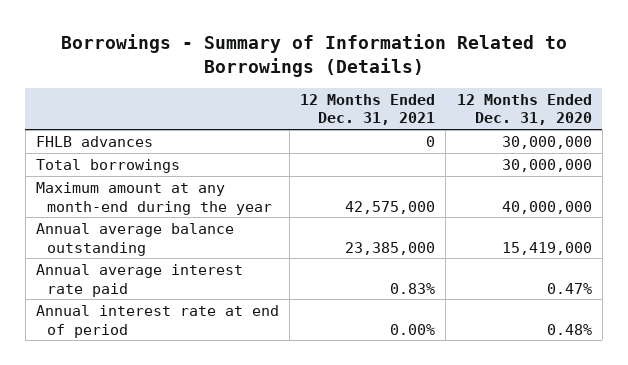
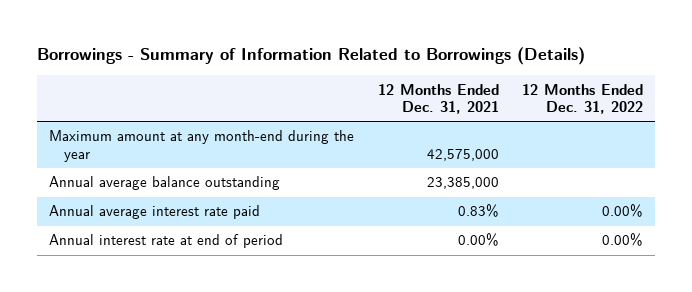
[456,93,592,126] 12 Months Ended Dec. 31, 2020 -> none
none -> [522,83,644,115] 12 Months Ended Dec. 31, 2022
[36,136,154,148] FHLB advances -> none
[36,159,181,174] Total borrowings -> none

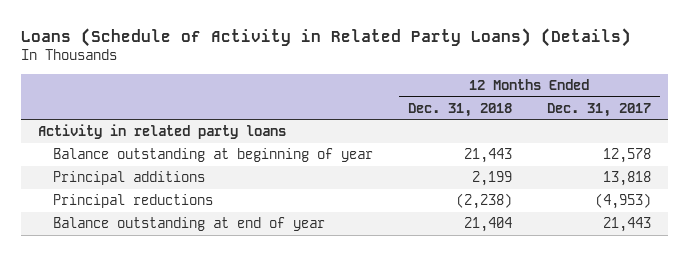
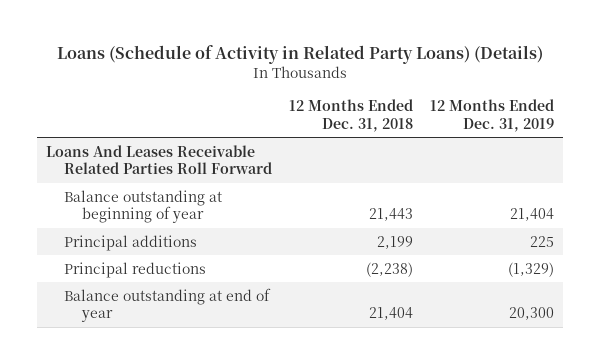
[546,102,651,117] Dec. 31, 2017 -> none
none -> [430,98,555,132] 12 Months Ended Dec. 31, 2019
[38,124,287,140] Activity in related party loans -> [45,144,273,175] Loans And Leases Receivable Related Parties Roll Forward

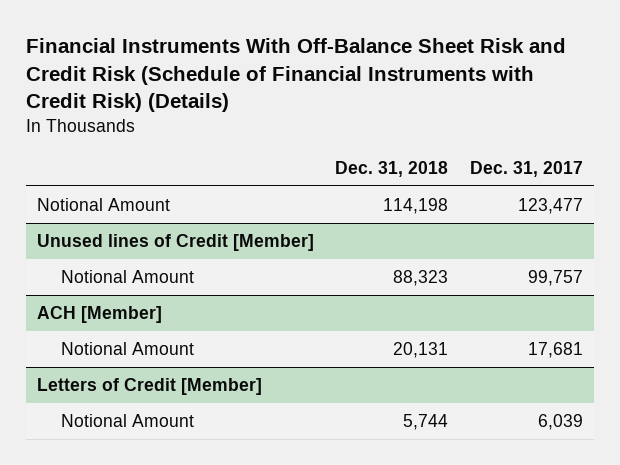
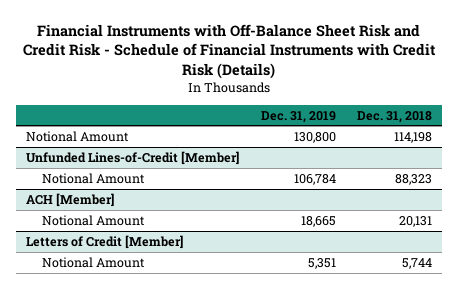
[25,38,566,113] Financial Instruments With Off-Balance Sheet Risk and Credit Risk (Schedule of Financial Instruments with Credit Risk) (Details) -> [23,23,437,79] Financial Instruments with Off-Balance Sheet Risk and Credit Risk - Schedule of Financial Instruments with Credit Risk (Details)
[469,161,583,178] Dec. 31, 2017 -> none
none -> [260,110,336,123] Dec. 31, 2019
[36,234,314,252] Unused lines of Credit [Member] -> [26,150,240,165] Unfunded Lines-of-Credit [Member]

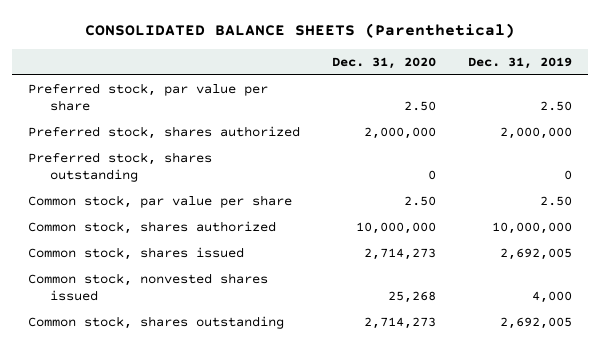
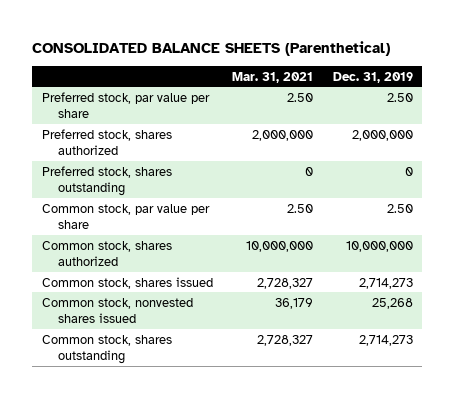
[332,56,437,69] Dec. 31, 2020 -> none
none -> [232,71,314,83] Mar. 31, 2021
[499,248,572,261] 2,692,005 -> [358,277,413,289] 2,714,273
[531,290,572,303] 4,000 -> [371,297,413,309] 25,268
[499,317,572,330] 2,692,005 -> [358,334,413,346] 2,714,273

